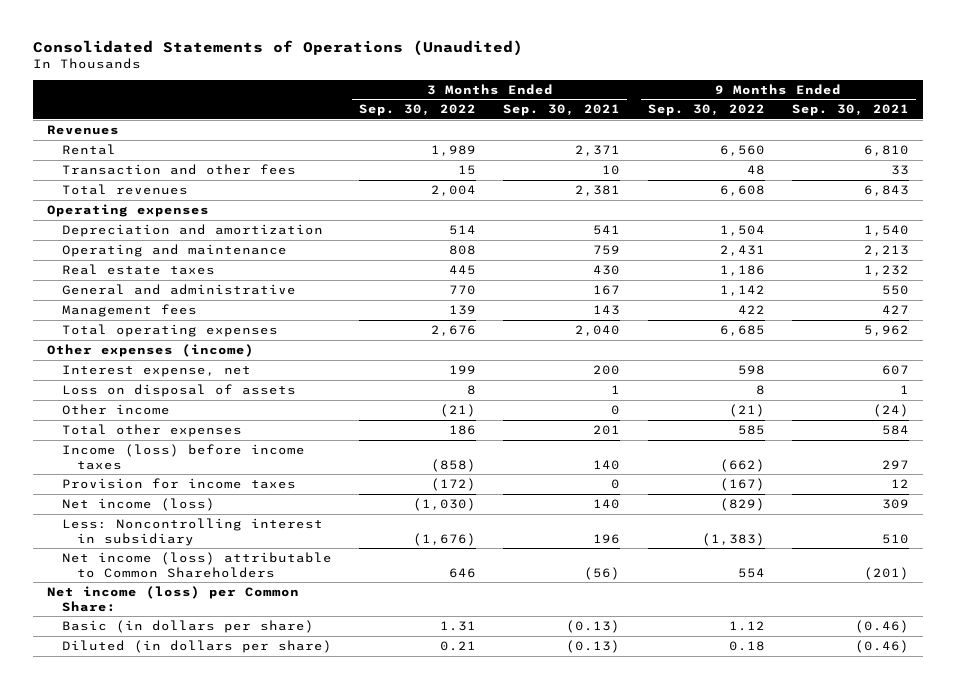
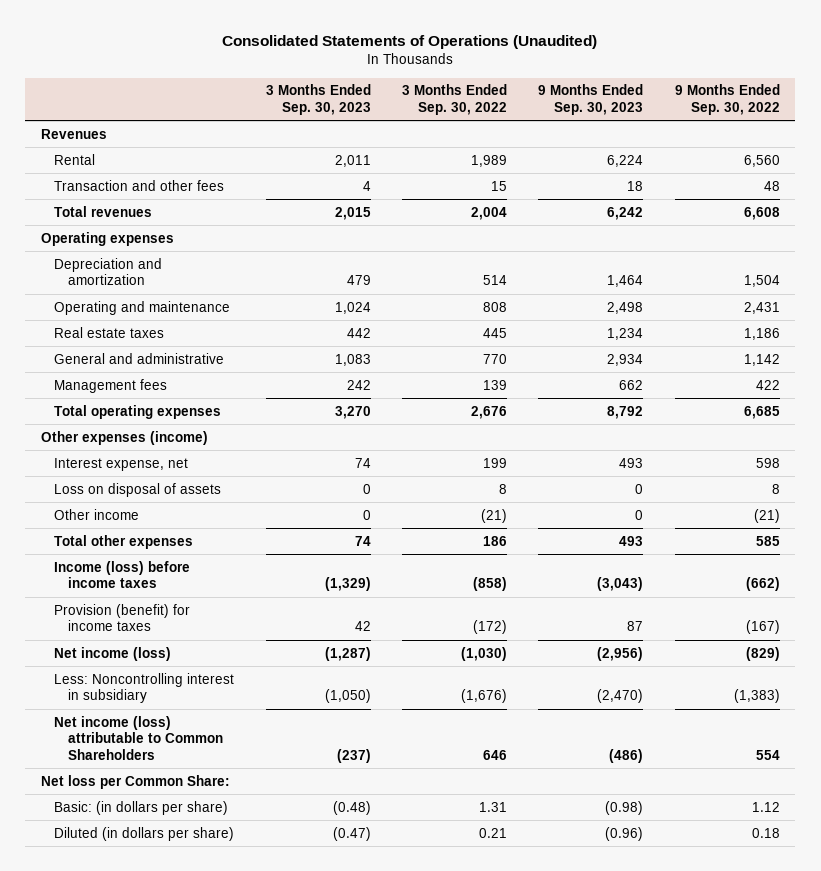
[503,104,621,117] Sep. 30, 2021 -> none
[791,104,909,117] Sep. 30, 2021 -> none
none -> [265,84,371,115] 3 Months Ended Sep. 30, 2023
none -> [538,84,644,115] 9 Months Ended Sep. 30, 2023
[61,477,296,489] Provision for income taxes -> [54,603,191,632] Provision (benefit) for income taxes
[46,585,299,612] Net income (loss) per Common Share: -> [40,774,230,789] Net loss per Common Share:
[61,619,314,633] Basic (in dollars per share) -> [54,800,229,815] Basic: (in dollars per share)

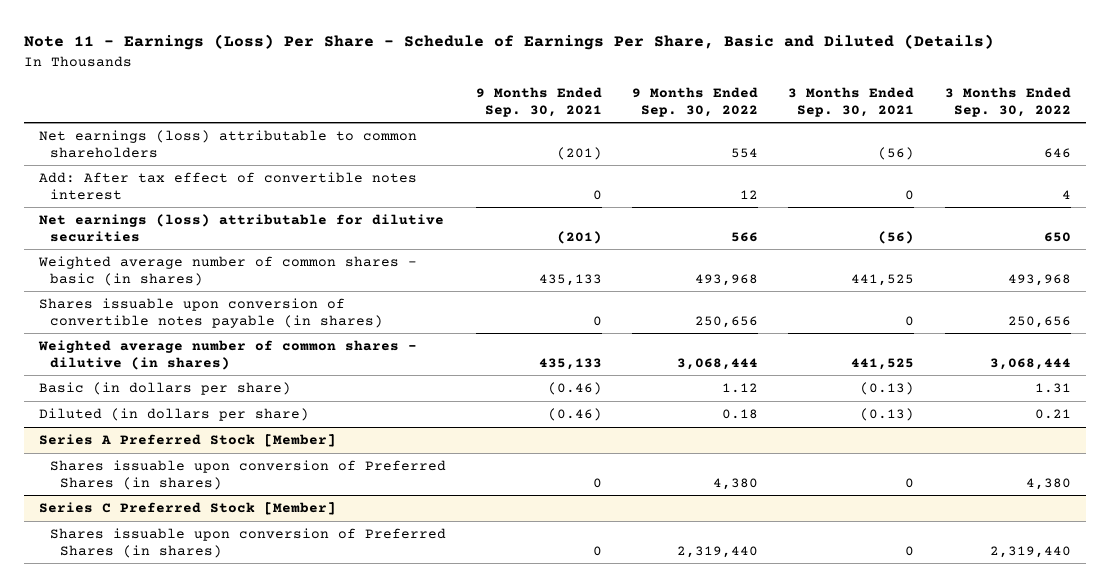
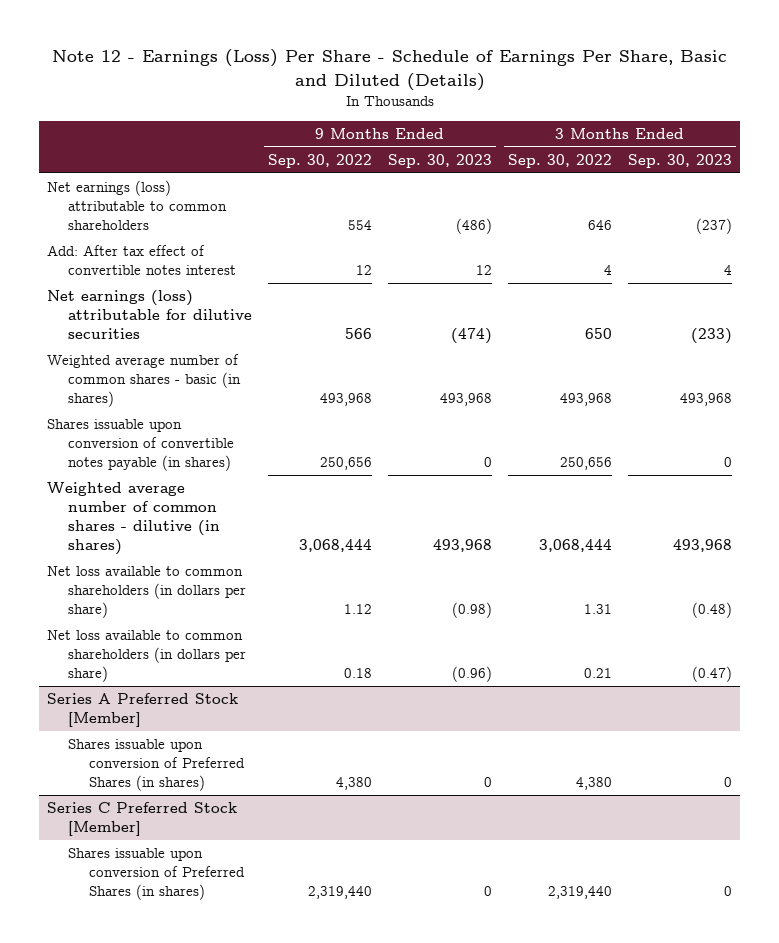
[23,34,994,51] Note 11 - Earnings (Loss) Per Share - Schedule of Earnings Per Share, Basic and Diluted (Details) -> [51,49,727,91] Note 12 - Earnings (Loss) Per Share - Schedule of Earnings Per Share, Basic and Diluted (Details)
[475,86,602,117] 9 Months Ended Sep. 30, 2021 -> none
[788,86,915,117] 3 Months Ended Sep. 30, 2021 -> none
none -> [388,153,493,168] Sep. 30, 2023
none -> [628,153,733,168] Sep. 30, 2023
[38,381,291,395] Basic (in dollars per share) -> [47,566,247,619] Net loss available to common shareholders (in dollars per share)
[38,407,309,421] Diluted (in dollars per share) -> [47,630,247,683] Net loss available to common shareholders (in dollars per share)

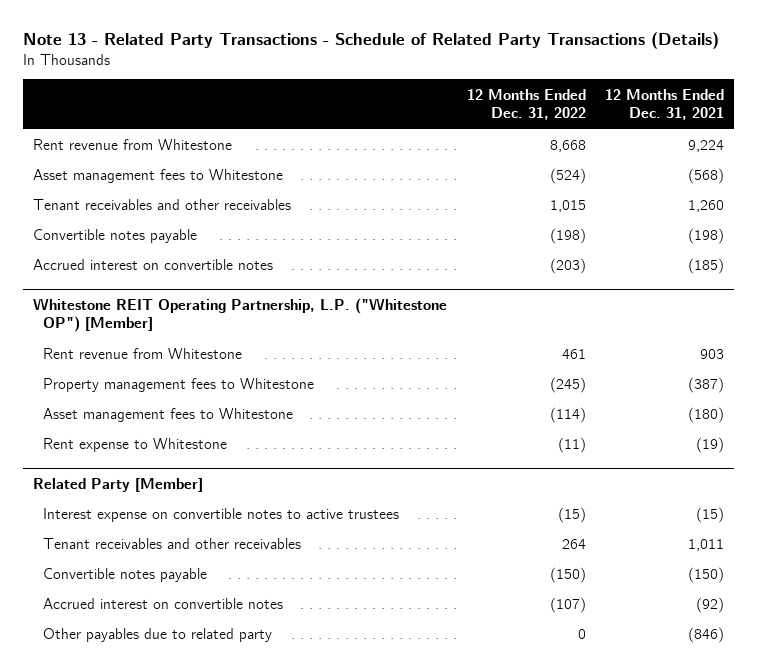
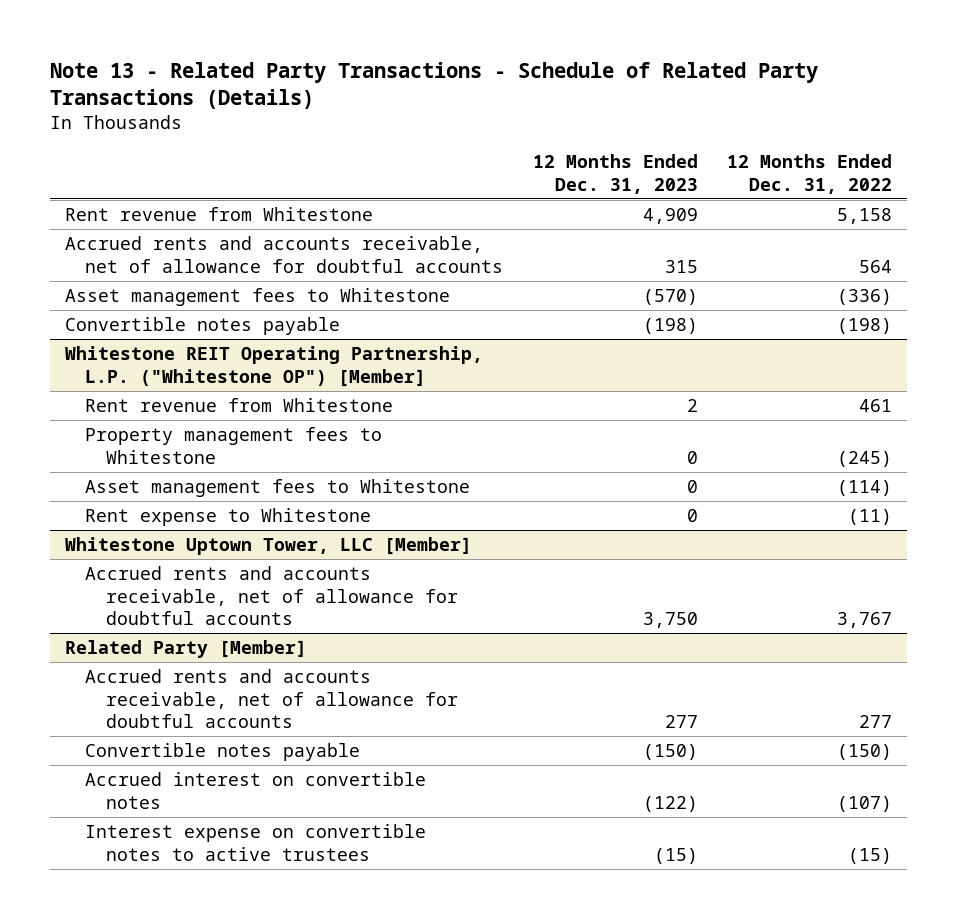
[605,88,725,121] 12 Months Ended Dec. 31, 2021 -> none
none -> [532,154,698,194] 12 Months Ended Dec. 31, 2023
[32,199,291,211] Tenant receivables and other receivables -> none
[549,140,586,153] 8,668 -> [837,207,893,224] 5,158
none -> [64,235,504,273] Accrued rents and accounts receivable, net of allowance for doubtful accounts
[549,168,586,185] (524) -> [837,288,893,305] (336)
[32,259,273,271] Accrued interest on convertible notes -> none
none -> [64,536,472,555] Whitestone Uptown Tower, LLC [Member]
none -> [85,565,459,626] Accrued rents and accounts receivable, net of allowance for doubtful accounts
[43,538,302,550] Tenant receivables and other receivables -> none
none -> [85,668,459,729] Accrued rents and accounts receivable, net of allowance for doubtful accounts
[43,628,273,643] Other payables due to related party -> none
[43,508,400,523] Interest expense on convertible notes to active trustees -> [85,823,427,861] Interest expense on convertible notes to active trustees

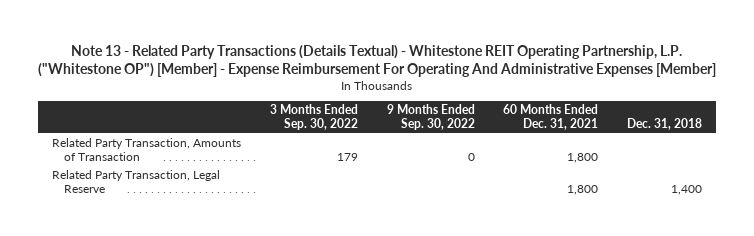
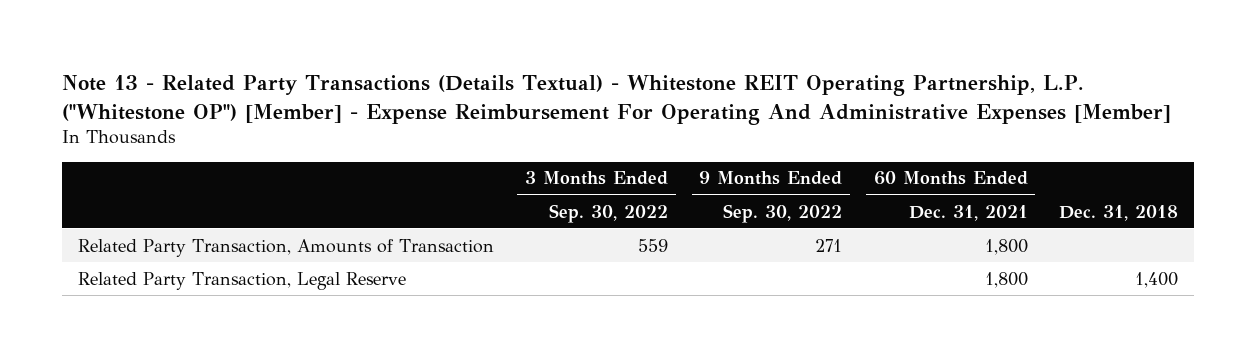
[336,152,358,161] 179 -> [638,238,669,252] 559
[467,152,475,161] 0 -> [815,238,843,252] 271

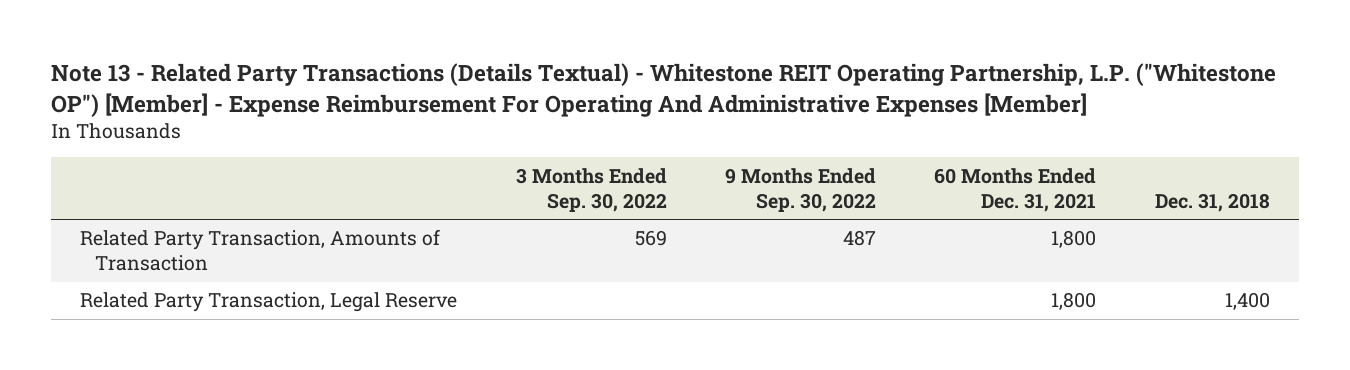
[638,238,669,252] 559 -> [634,230,667,247] 569
[815,238,843,252] 271 -> [842,230,876,247] 487

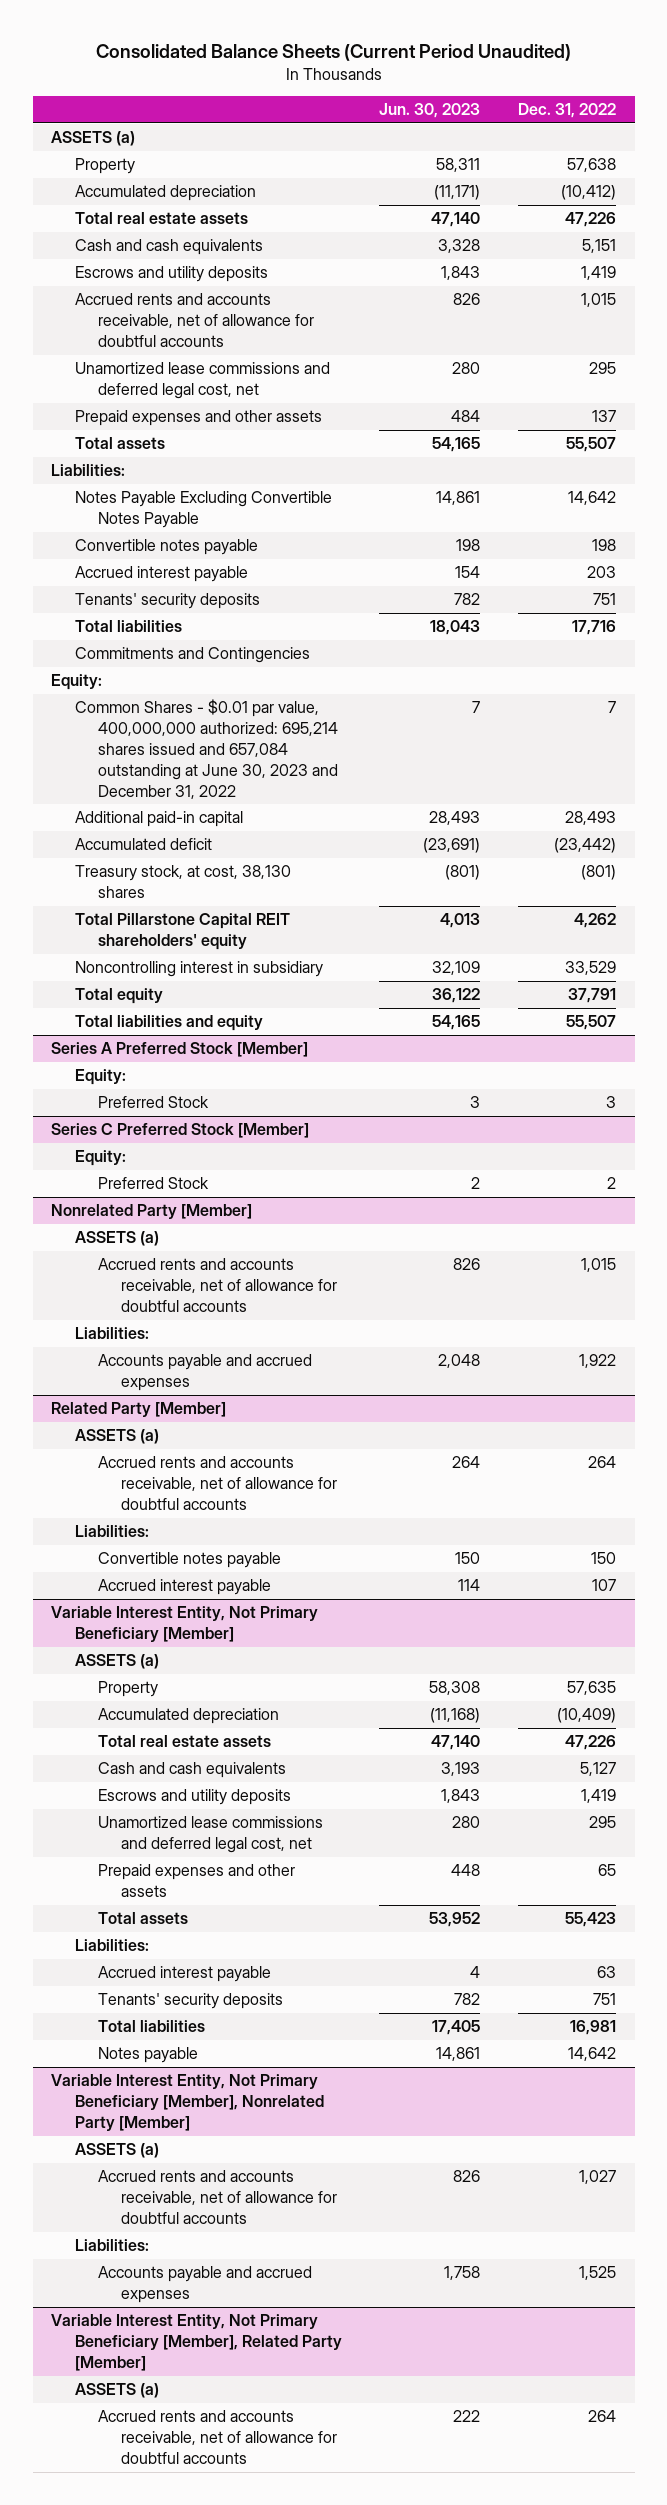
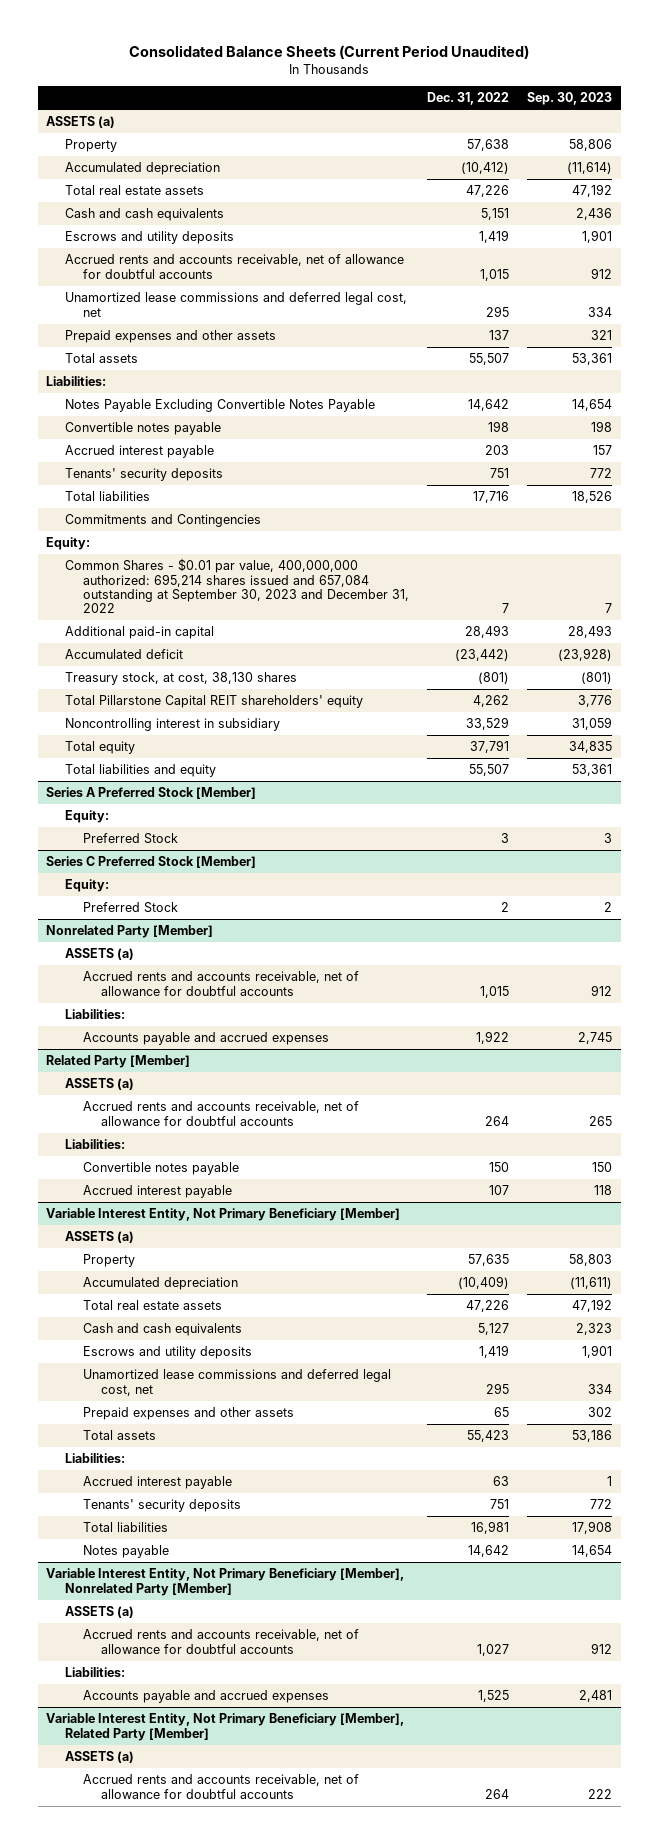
[379,103,481,119] Jun. 30, 2023 -> none
none -> [526,92,612,106] Sep. 30, 2023
[74,699,338,799] Common Shares - $0.01 par value, 400,000,000 authorized: 695,214 shares issued and 657,084 outstanding at June 30, 2023 and December 31, 2022 -> [64,558,410,614] Common Shares - $0.01 par value, 400,000,000 authorized: 695,214 shares issued and 657,084 outstanding at September 30, 2023 and December 31, 2022

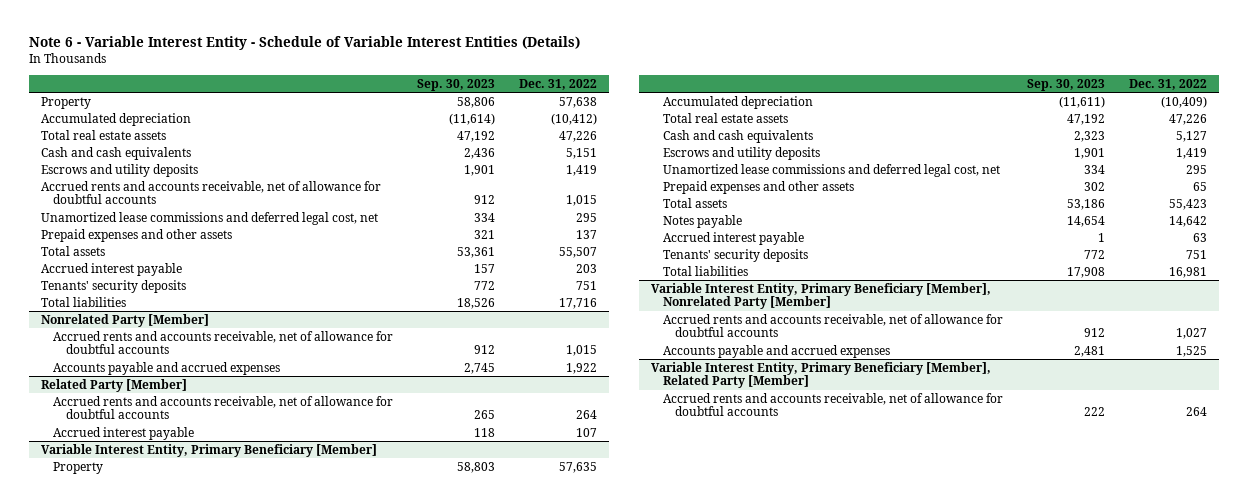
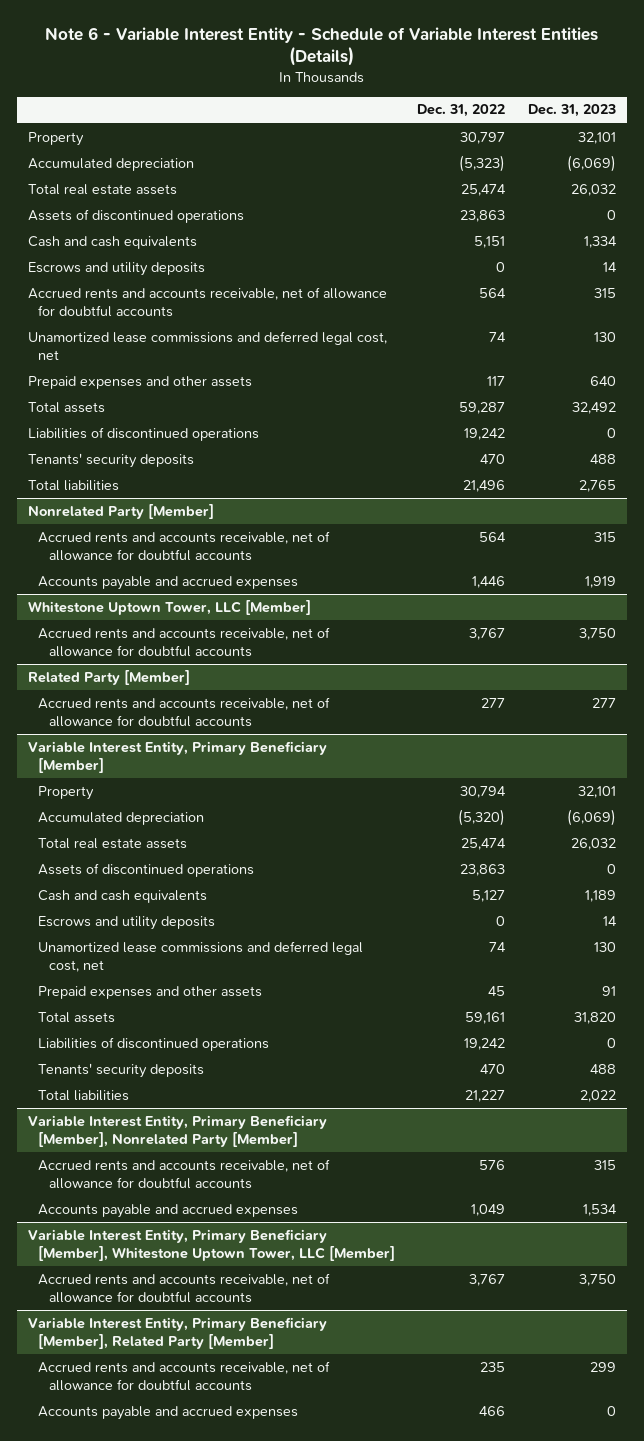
[417,78,496,91] Sep. 30, 2023 -> none
none -> [527,104,616,118] Dec. 31, 2023
[559,96,598,108] 57,638 -> [460,131,506,144] 30,797
[551,112,598,125] (10,412) -> [459,154,506,172] (5,323)
[559,130,598,142] 47,226 -> [461,183,507,196] 25,474
none -> [28,208,245,223] Assets of discontinued operations
[41,262,183,276] Accrued interest payable -> none
[566,164,598,176] 1,419 -> [496,261,506,272] 0
[566,195,598,207] 1,015 -> [479,287,507,298] 564
[576,212,598,222] 295 -> [489,331,507,342] 74
[576,229,598,239] 137 -> [487,375,506,386] 117
[559,246,598,258] 55,507 -> [459,401,506,414] 59,287
none -> [28,426,260,441] Liabilities of discontinued operations
[576,280,598,290] 751 -> [480,453,506,464] 470
[559,297,598,309] 17,716 -> [463,479,506,492] 21,496
[566,345,598,357] 1,015 -> [479,531,507,542] 564
[566,362,598,374] 1,922 -> [472,575,506,588] 1,446
none -> [28,599,312,615] Whitestone Uptown Tower, LLC [Member]
none -> [38,626,331,658] Accrued rents and accounts receivable, net of allowance for doubtful accounts
[53,426,195,440] Accrued interest payable -> none
[576,410,598,420] 264 -> [481,697,506,708] 277
[559,461,598,473] 57,635 -> [460,785,507,798] 30,794
[1161,95,1208,108] (10,409) -> [458,808,506,826] (5,320)
[1169,113,1208,125] 47,226 -> [461,837,507,850] 25,474
none -> [38,862,255,877] Assets of discontinued operations
[663,214,743,228] Notes payable -> none
[663,231,805,245] Accrued interest payable -> none
[1176,147,1208,159] 1,419 -> [496,915,506,926] 0
[1186,164,1208,174] 295 -> [489,941,507,952] 74
[1193,181,1208,191] 65 -> [488,985,506,996] 45
[1169,198,1208,210] 55,423 -> [465,1011,506,1024] 59,161
none -> [38,1036,270,1051] Liabilities of discontinued operations
[1186,249,1208,259] 751 -> [480,1063,506,1074] 470
[1169,266,1208,278] 16,981 -> [465,1089,506,1102] 21,227
[1176,328,1208,340] 1,027 -> [479,1159,506,1170] 576
[1176,345,1208,357] 1,525 -> [471,1203,506,1216] 1,049
none -> [28,1228,396,1262] Variable Interest Entity, Primary Beneficiary [Member], Whitestone Uptown Tower, LLC [Member]
none -> [38,1272,331,1304] Accrued rents and accounts receivable, net of allowance for doubtful accounts
[1186,407,1208,417] 264 -> [480,1361,506,1372] 235
none -> [38,1405,299,1420] Accounts payable and accrued expenses

